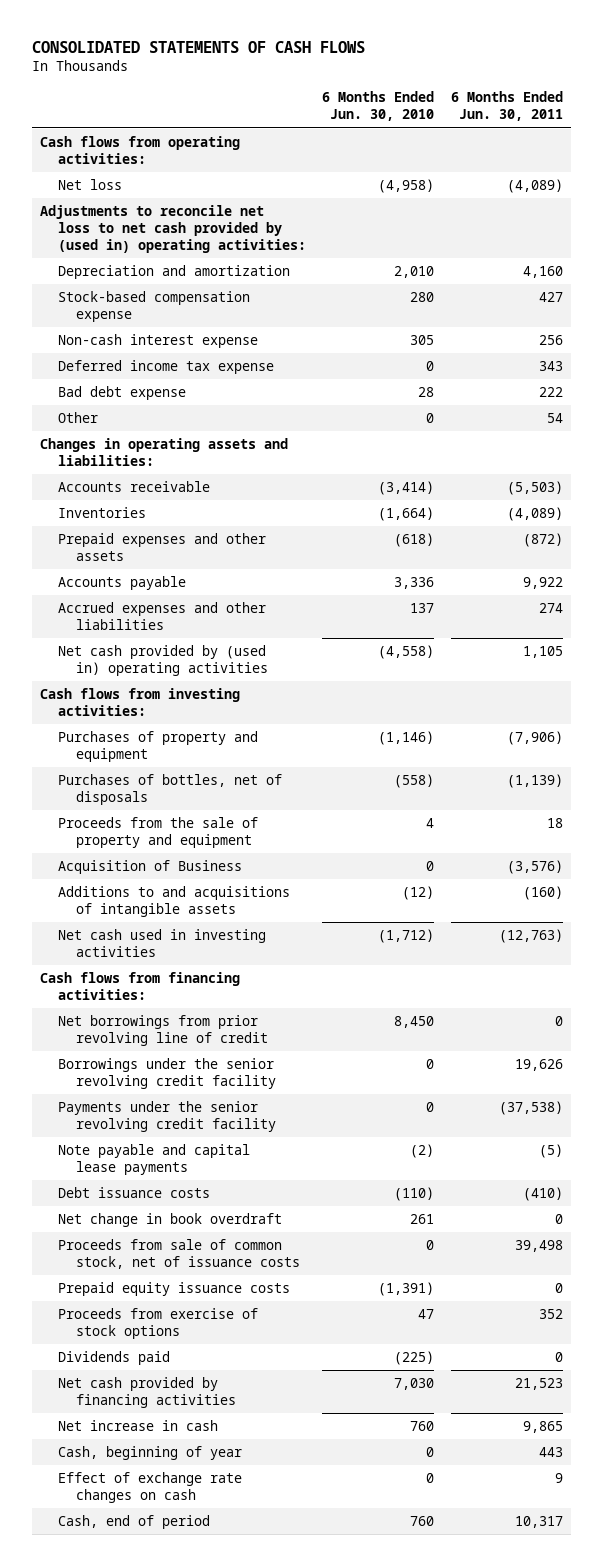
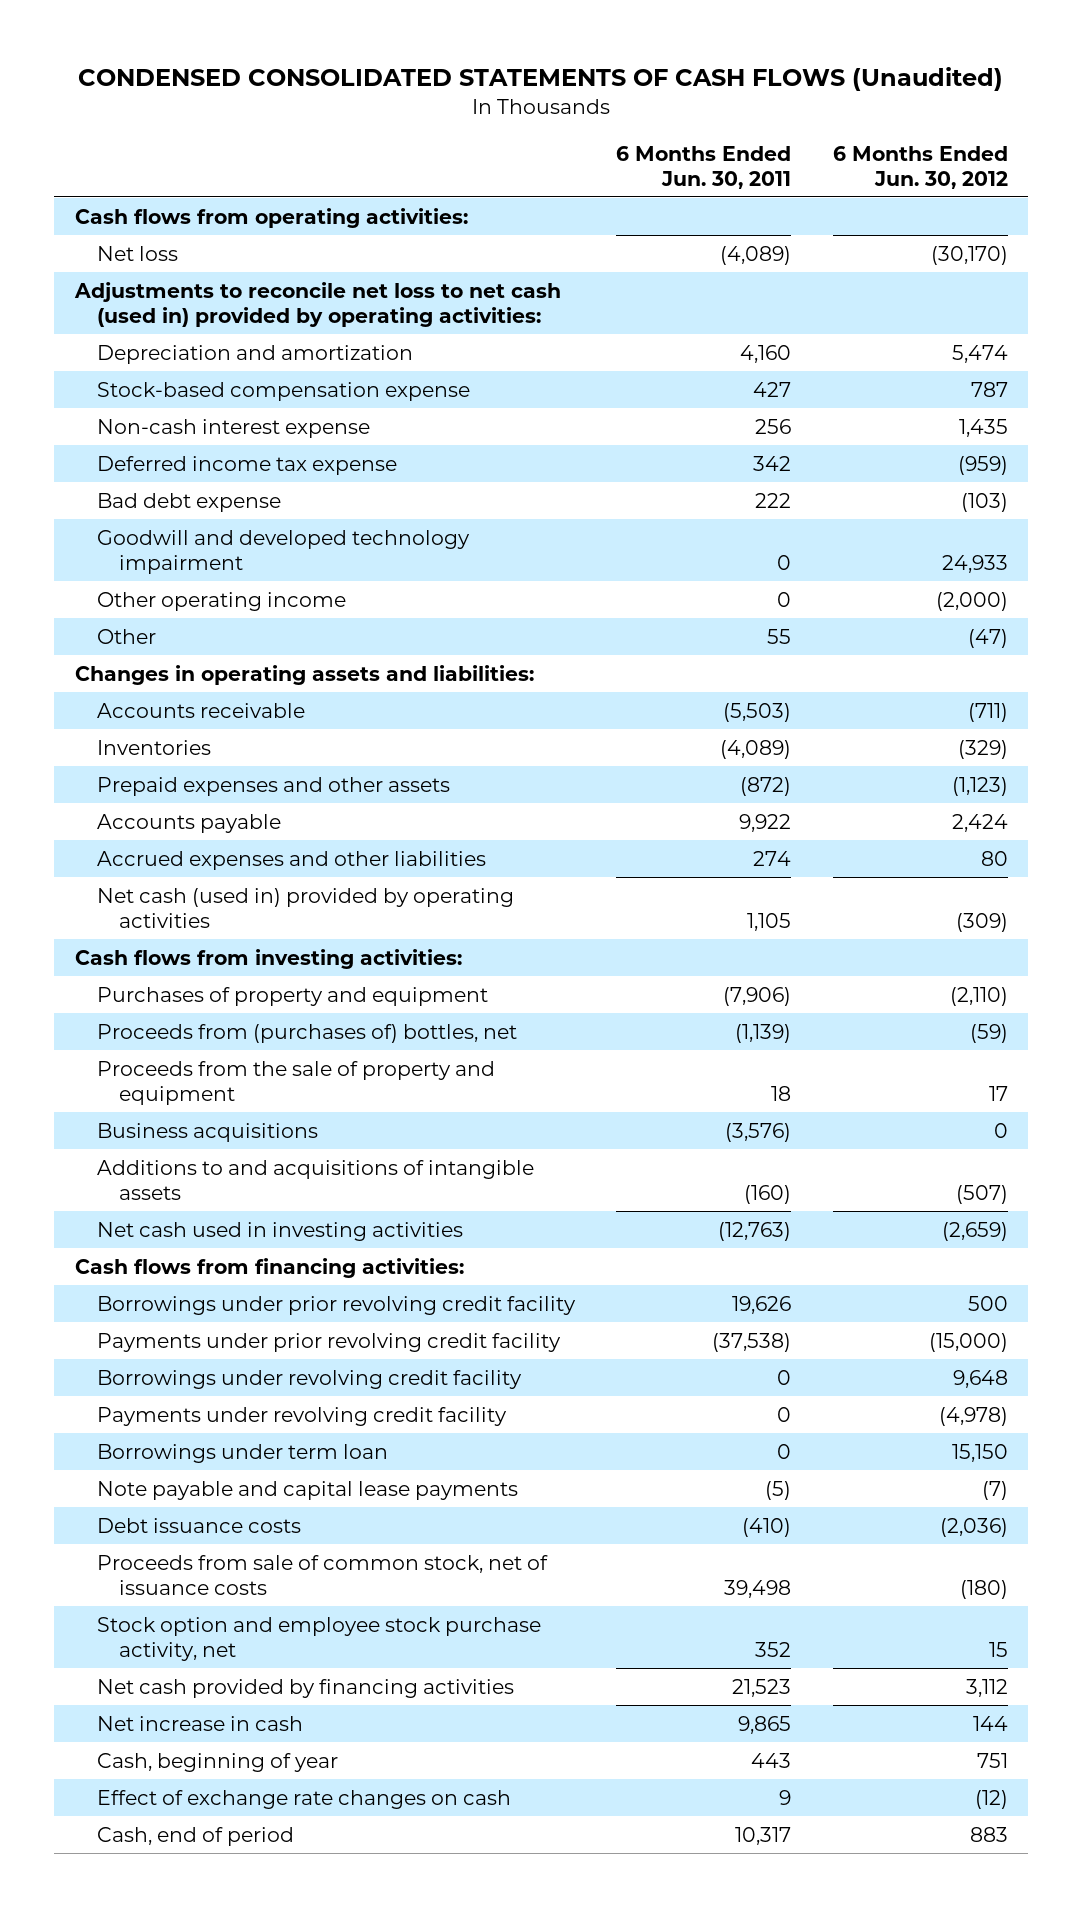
[32,40,366,53] CONSOLIDATED STATEMENTS OF CASH FLOWS -> [78,67,1004,92] CONDENSED CONSOLIDATED STATEMENTS OF CASH FLOWS (Unaudited)
[322,91,435,122] 6 Months Ended Jun. 30, 2010 -> none
none -> [832,145,1008,189] 6 Months Ended Jun. 30, 2012
[40,204,307,254] Adjustments to reconcile net loss to net cash provided by (used in) operating activities: -> [73,281,561,327] Adjustments to reconcile net loss to net cash (used in) provided by operating activities:
[538,360,563,371] 343 -> [753,455,792,471] 342
none -> [97,529,471,574] Goodwill and developed technology impairment
none -> [97,591,347,611] Other operating income
[546,412,563,423] 54 -> [767,628,792,644] 55
[58,644,268,677] Net cash provided by (used in) operating activities -> [97,887,515,928] Net cash (used in) provided by operating activities
[58,773,283,806] Purchases of bottles, net of disposals -> [97,1023,518,1043] Proceeds from (purchases of) bottles, net
[58,859,243,874] Acquisition of Business -> [97,1122,319,1142] Business acquisitions
[58,1014,268,1047] Net borrowings from prior revolving line of credit -> none
none -> [97,1295,577,1315] Borrowings under prior revolving credit facility
none -> [97,1332,562,1352] Payments under prior revolving credit facility
[58,1057,276,1090] Borrowings under the senior revolving credit facility -> [97,1369,523,1389] Borrowings under revolving credit facility
[514,1058,563,1071] 19,626 -> [777,1369,792,1385] 0
[58,1100,276,1133] Payments under the senior revolving credit facility -> [97,1406,508,1426] Payments under revolving credit facility
[498,1100,563,1115] (37,538) -> [777,1406,792,1422] 0
none -> [97,1443,389,1463] Borrowings under term loan
[58,1212,283,1227] Net change in book overdraft -> none
[58,1281,291,1296] Prepaid equity issuance costs -> none
[58,1350,171,1365] Dividends paid -> none
[58,1307,259,1340] Proceeds from exercise of stock options -> [97,1616,542,1661] Stock option and employee stock purchase activity, net

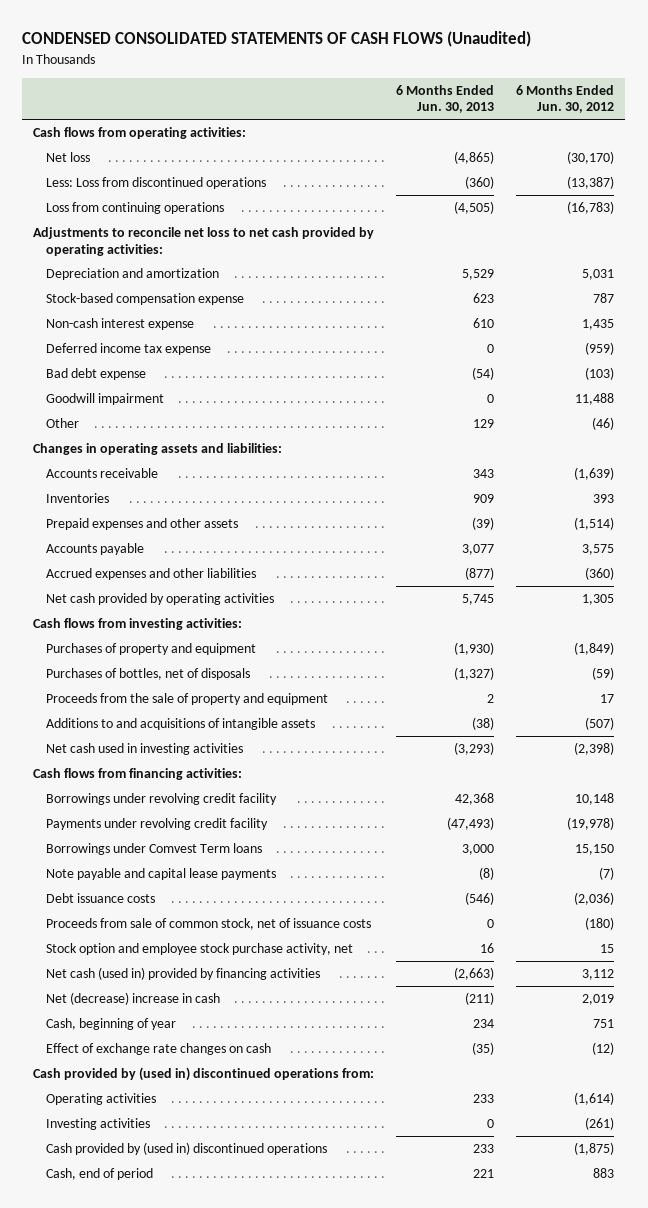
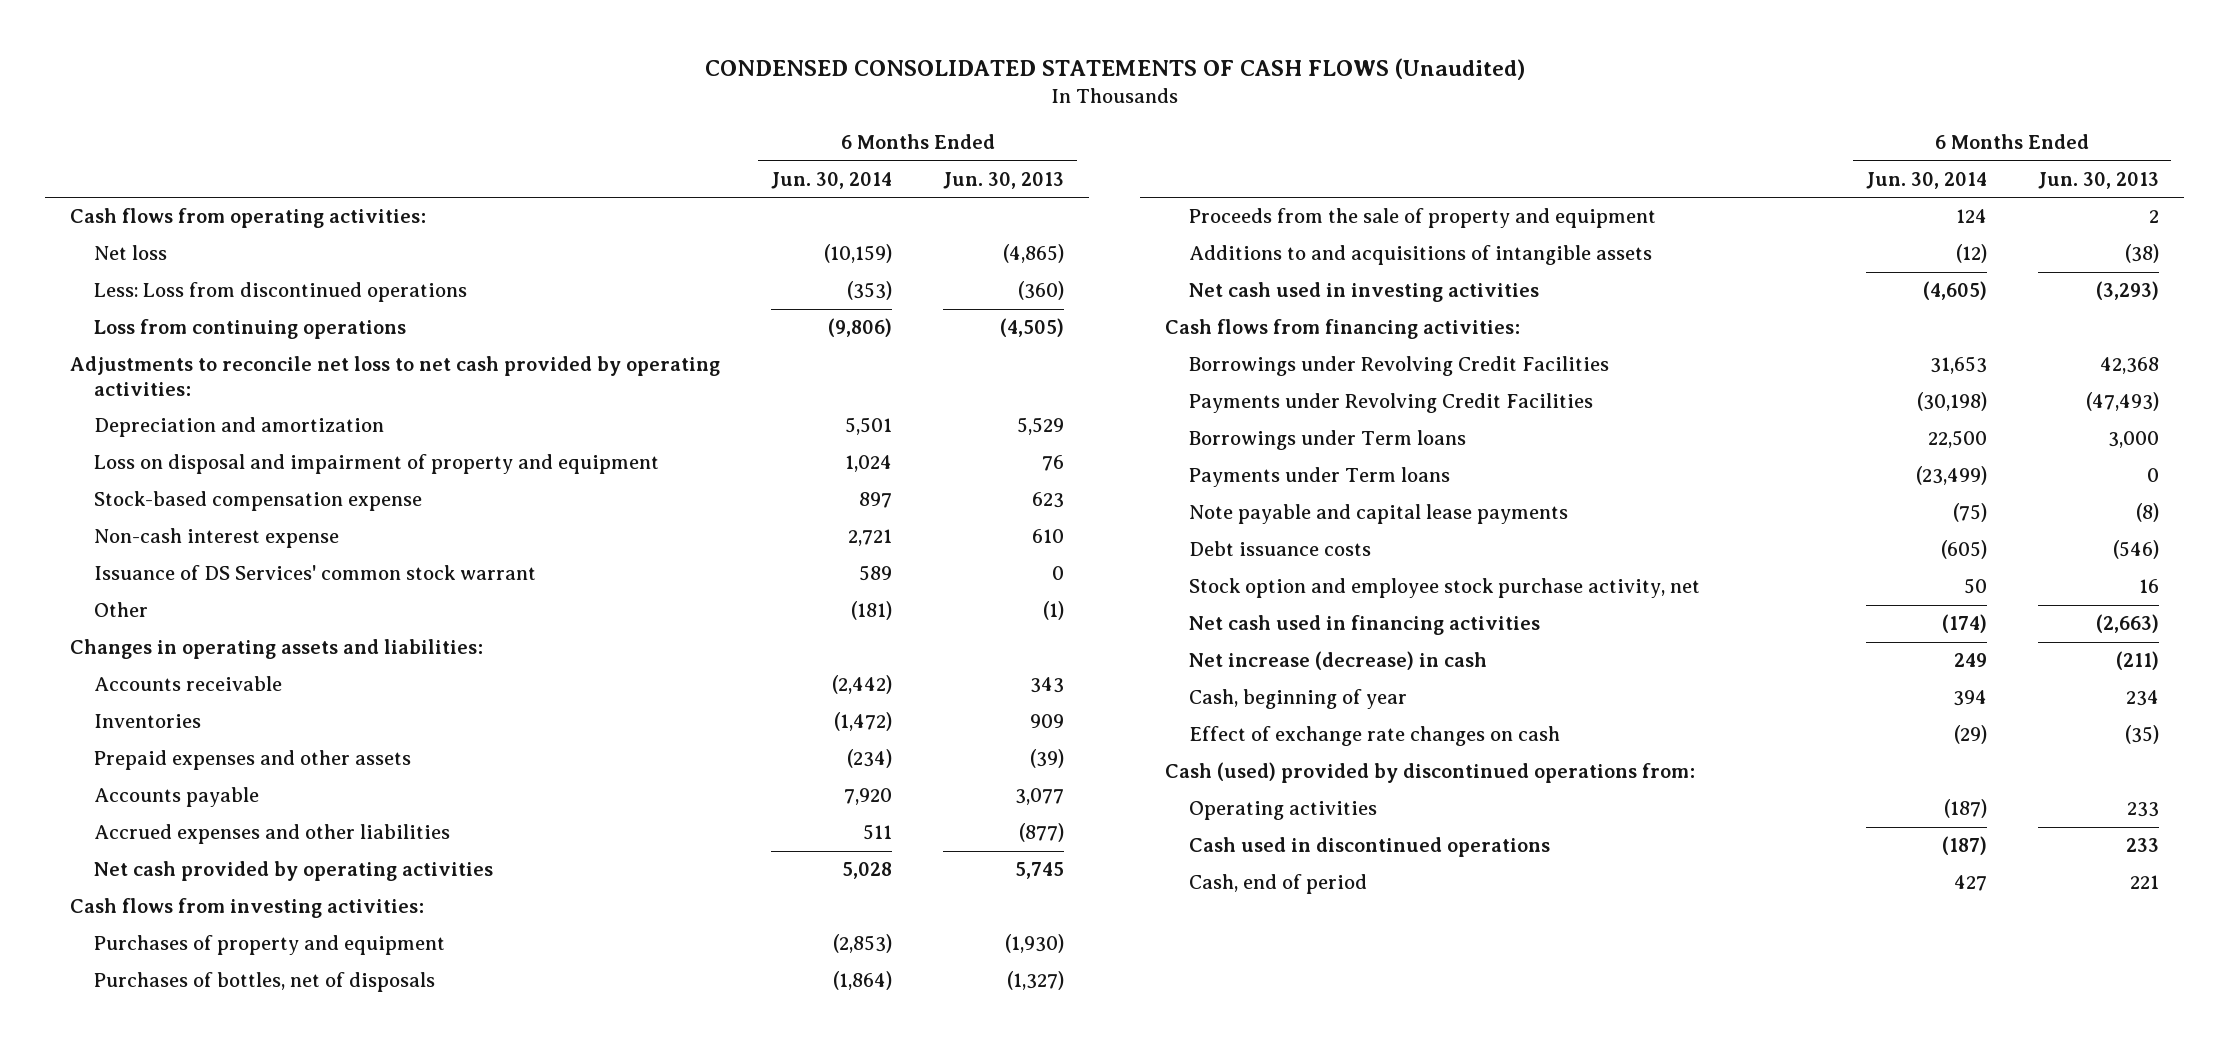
[516,84,615,114] 6 Months Ended Jun. 30, 2012 -> none
none -> [771,171,893,189] Jun. 30, 2014
none -> [93,454,659,475] Loss on disposal and impairment of property and equipment
[46,342,212,355] Deferred income tax expense -> none
[46,367,147,380] Bad debt expense -> none
[46,392,165,405] Goodwill impairment -> none
none -> [93,565,536,581] Issuance of DS Services' common stock warrant
[473,418,495,428] 129 -> [1042,601,1064,621] (1)
[46,792,278,805] Borrowings under revolving credit facility -> [1188,356,1609,377] Borrowings under Revolving Credit Facilities
[46,817,269,830] Payments under revolving credit facility -> [1188,393,1593,414] Payments under Revolving Credit Facilities
[46,842,263,855] Borrowings under Comvest Term loans -> [1188,430,1466,451] Borrowings under Term loans
none -> [1188,467,1450,488] Payments under Term loans
[46,917,372,930] Proceeds from sale of common stock, net of issuance costs -> none
[46,966,321,980] Net cash (used in) provided by financing activities -> [1188,615,1540,636] Net cash used in financing activities
[46,991,221,1005] Net (decrease) increase in cash -> [1188,651,1487,671] Net increase (decrease) in cash
[33,1066,375,1081] Cash provided by (used in) discontinued operations from: -> [1165,762,1696,784] Cash (used) provided by discontinued operations from:
[46,1117,151,1130] Investing activities -> none
[46,1141,328,1155] Cash provided by (used in) discontinued operations -> [1188,837,1550,858] Cash used in discontinued operations

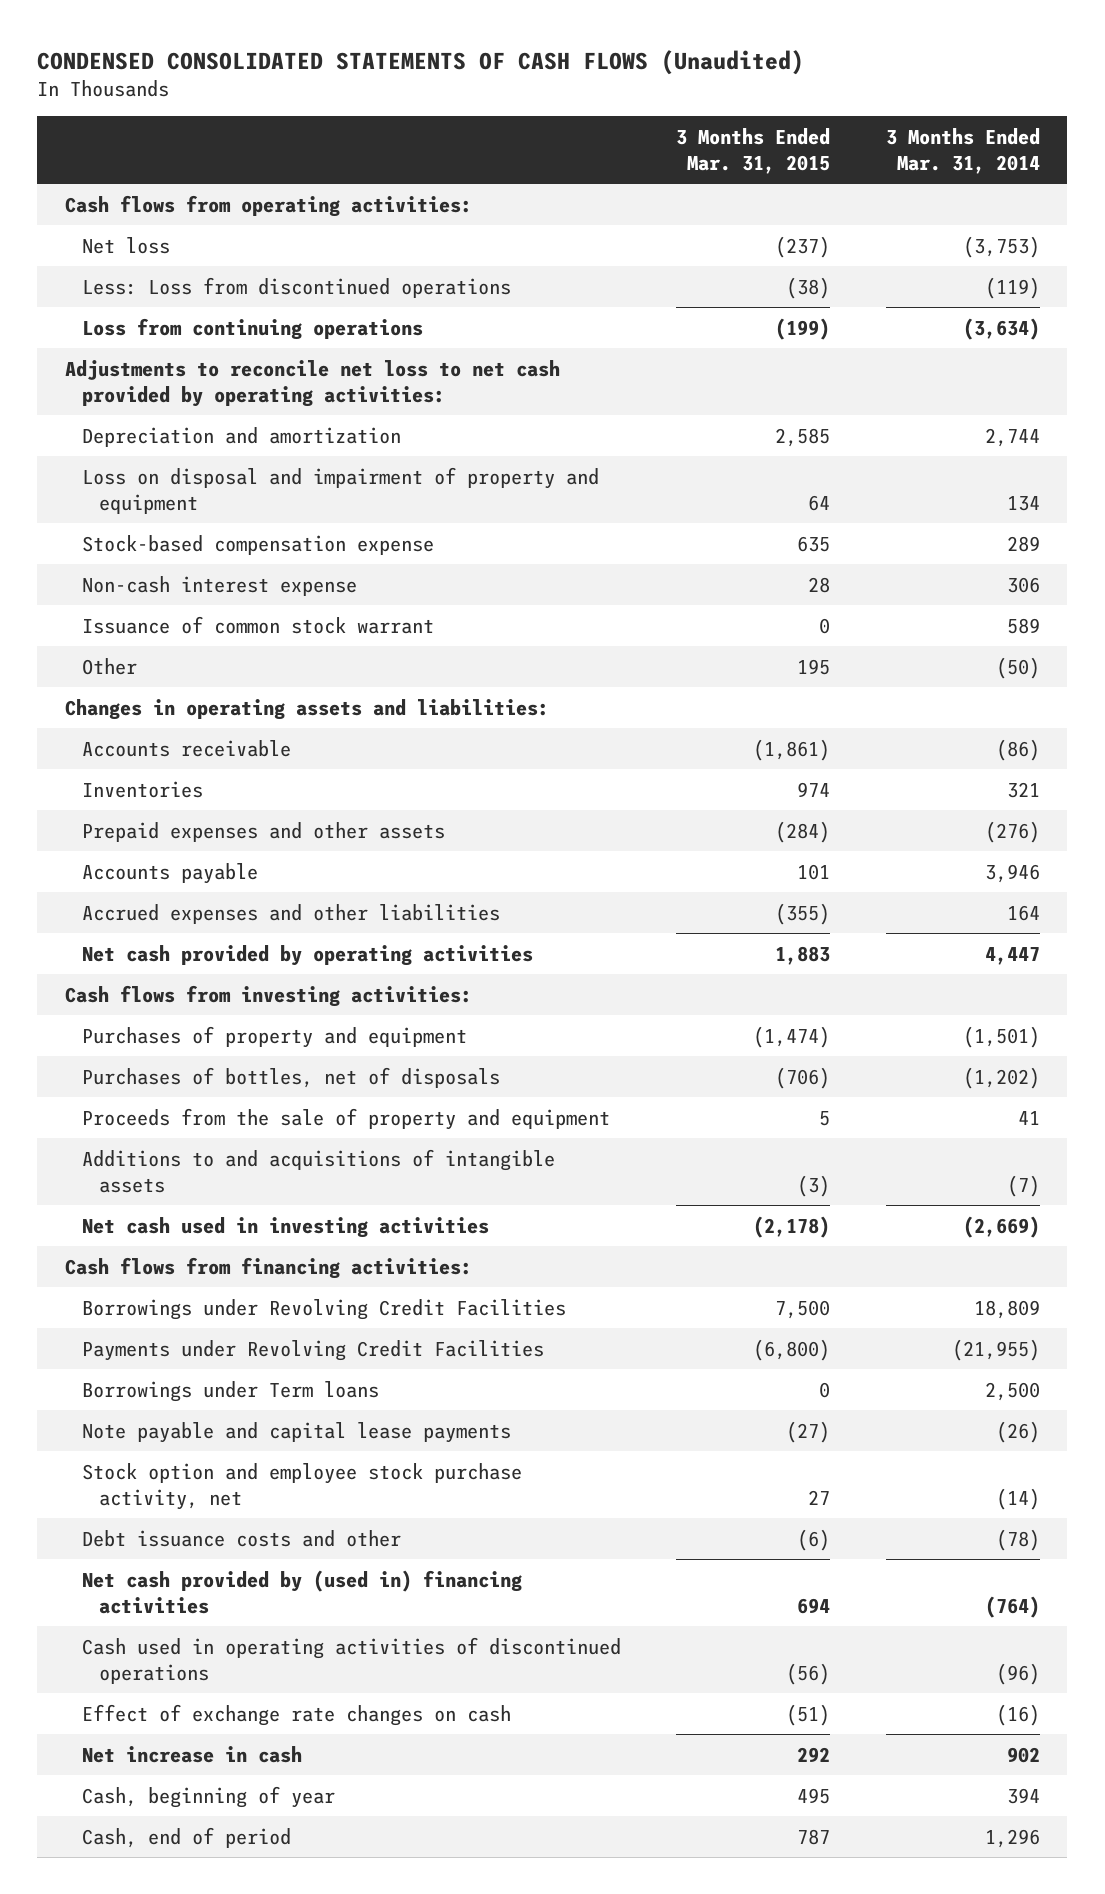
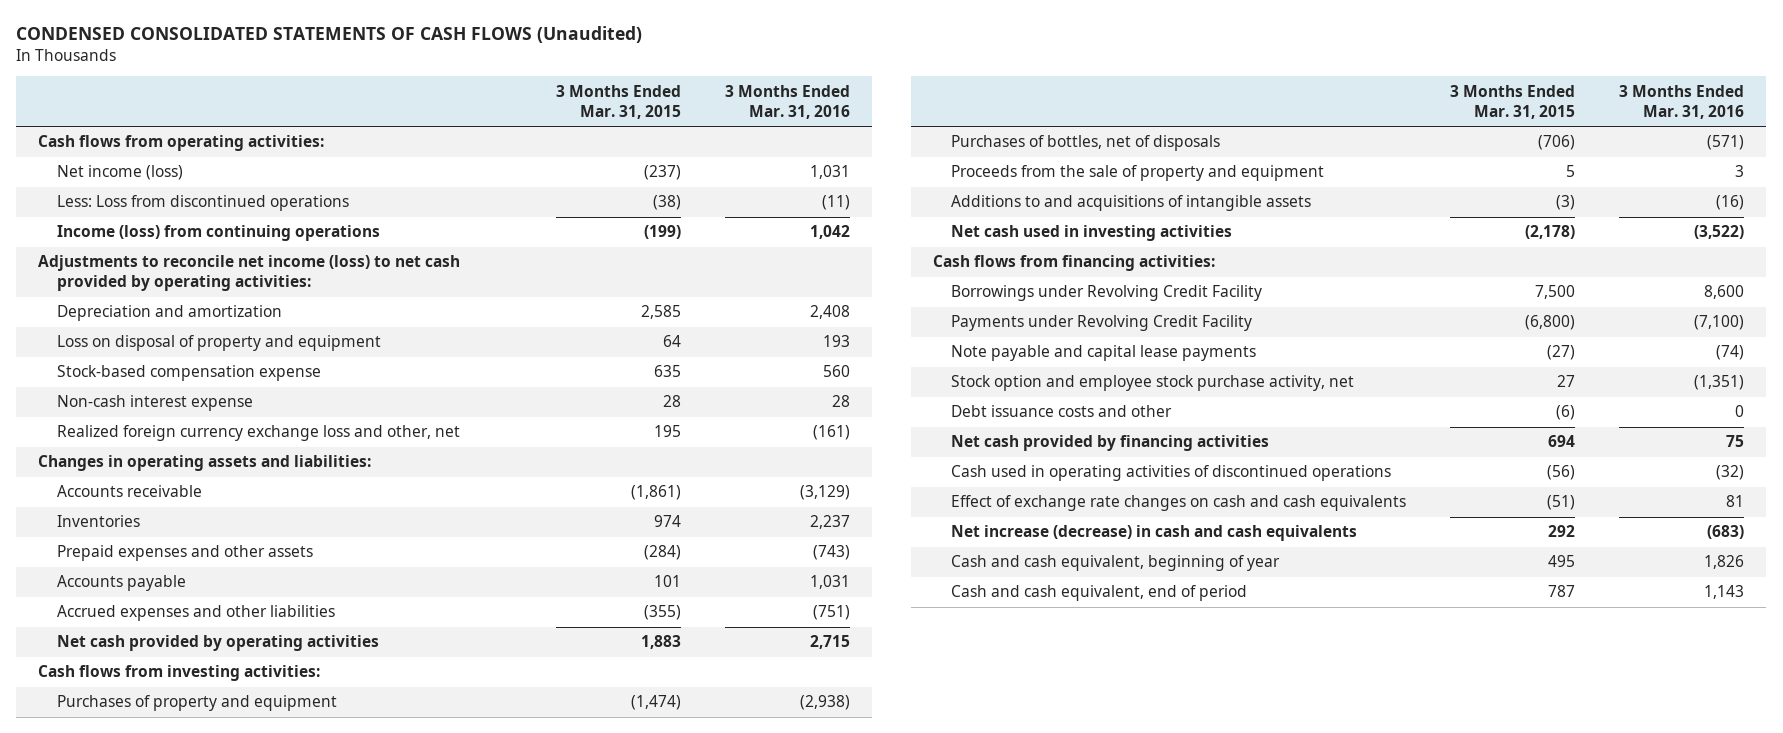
[885,127,1040,174] 3 Months Ended Mar. 31, 2014 -> none
none -> [724,84,850,119] 3 Months Ended Mar. 31, 2016
[81,236,170,254] Net loss -> [56,165,183,181] Net income (loss)
[81,317,423,340] Loss from continuing operations -> [56,225,380,242] Income (loss) from continuing operations
[65,359,561,407] Adjustments to reconcile net loss to net cash provided by operating activities: -> [38,255,461,292] Adjustments to reconcile net income (loss) to net cash provided by operating activities:
[81,466,599,514] Loss on disposal and impairment of property and equipment -> [56,335,381,352] Loss on disposal of property and equipment
[81,615,434,634] Issuance of common stock warrant -> none
[81,657,137,675] Other -> [56,425,460,442] Realized foreign currency exchange loss and other, net
[81,1380,379,1402] Borrowings under Term loans -> none
[81,1298,566,1320] Borrowings under Revolving Credit Facilities -> [950,285,1262,302] Borrowings under Revolving Credit Facility
[81,1339,544,1361] Payments under Revolving Credit Facilities -> [950,315,1252,332] Payments under Revolving Credit Facility
[81,1569,522,1614] Net cash provided by (used in) financing activities -> [950,435,1269,452] Net cash provided by financing activities
[81,1703,511,1726] Effect of exchange rate changes on cash -> [950,495,1406,512] Effect of exchange rate changes on cash and cash equivalents
[81,1745,302,1763] Net increase in cash -> [950,525,1357,542] Net increase (decrease) in cash and cash equivalents
[81,1785,335,1808] Cash, beginning of year -> [950,555,1280,572] Cash and cash equivalent, beginning of year
[81,1826,291,1848] Cash, end of period -> [950,585,1247,602] Cash and cash equivalent, end of period

